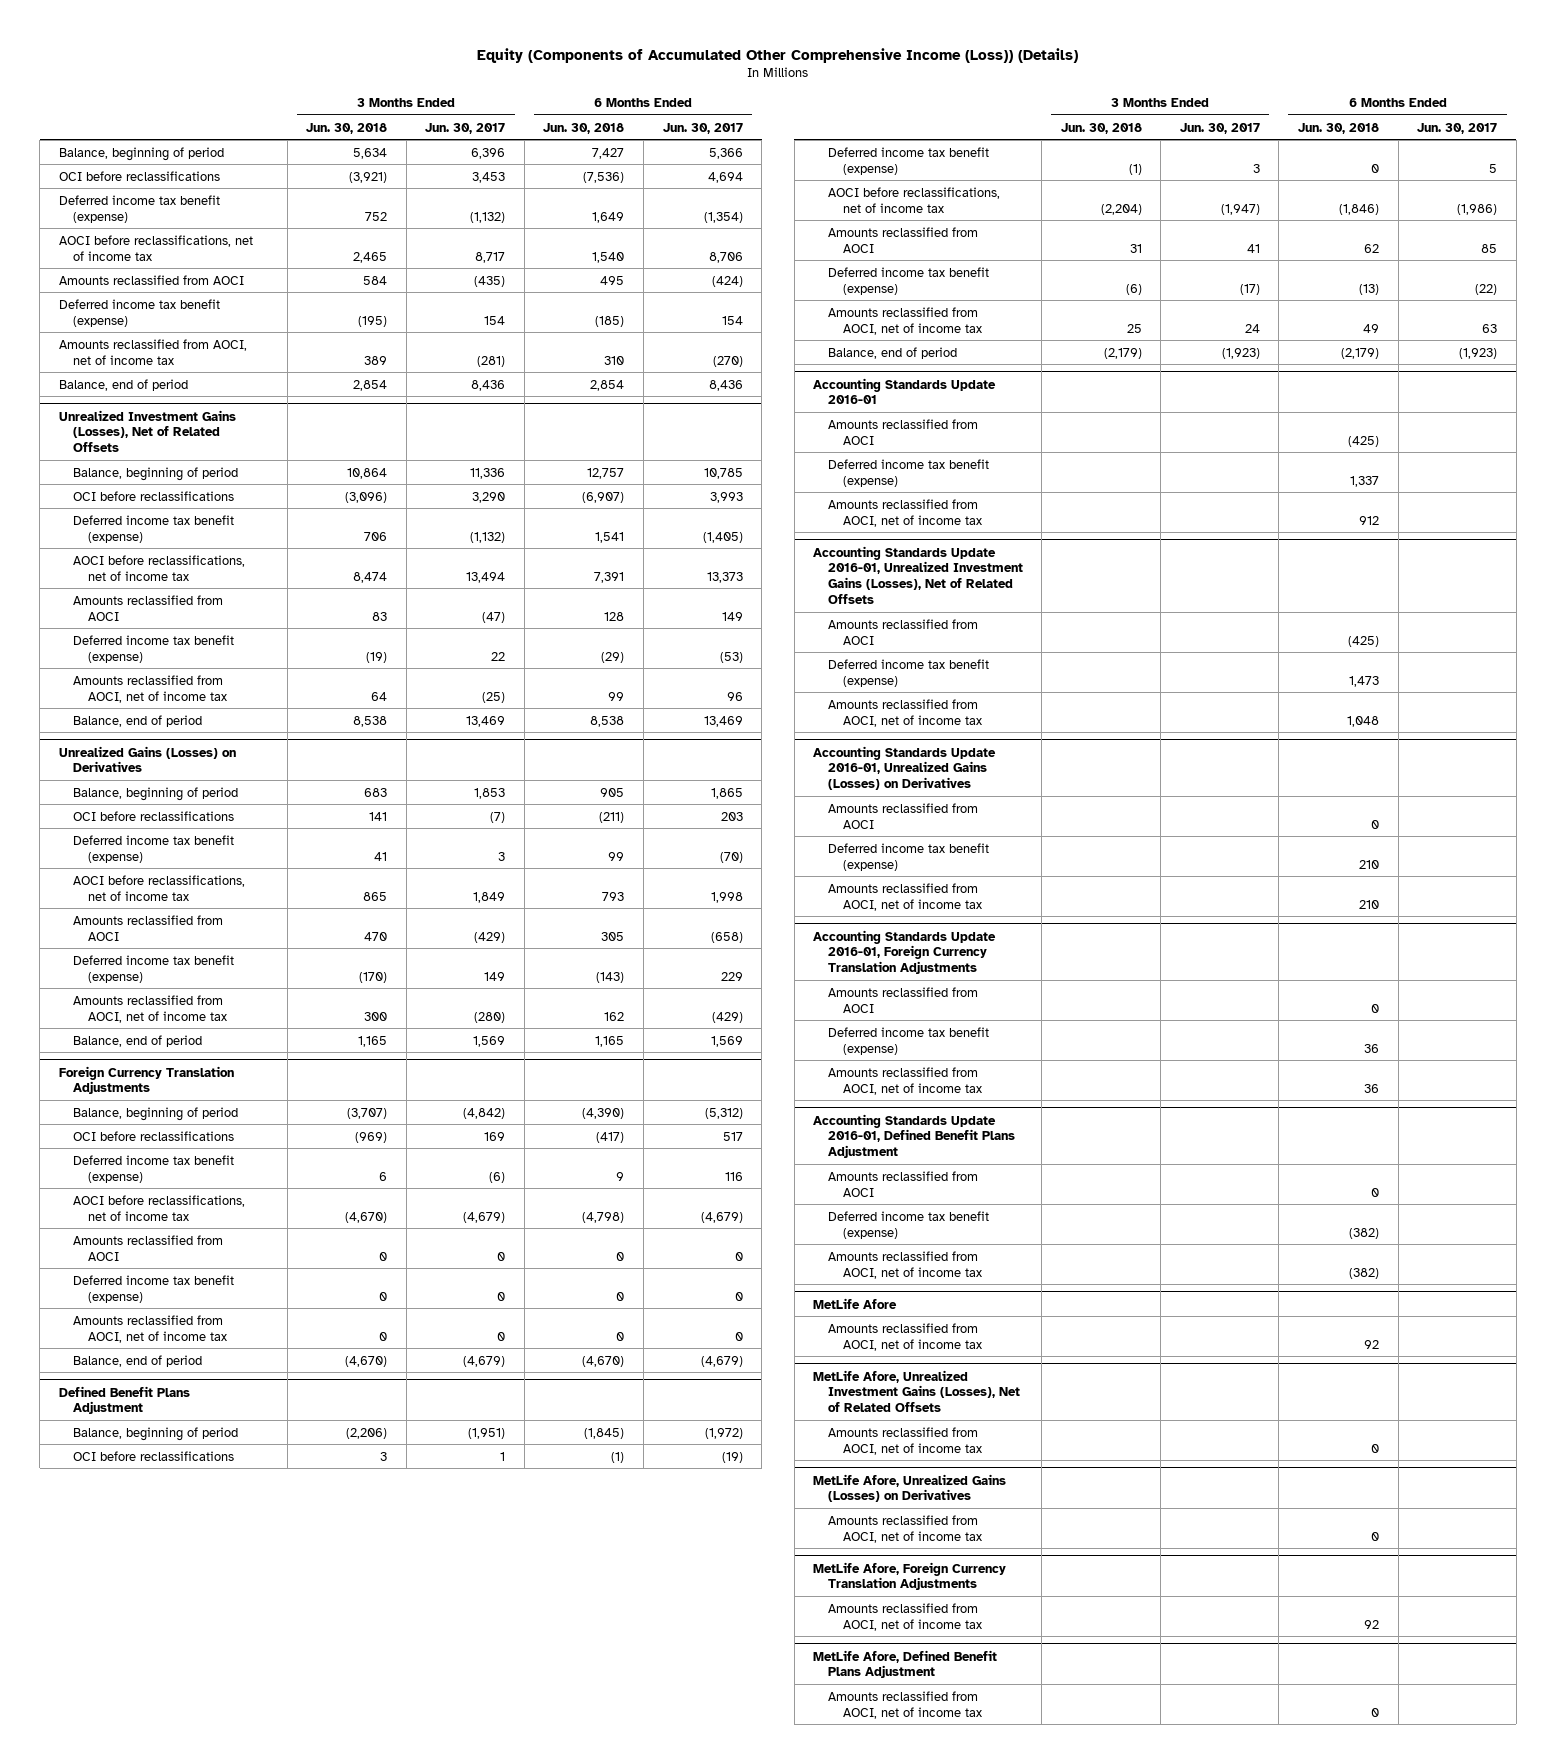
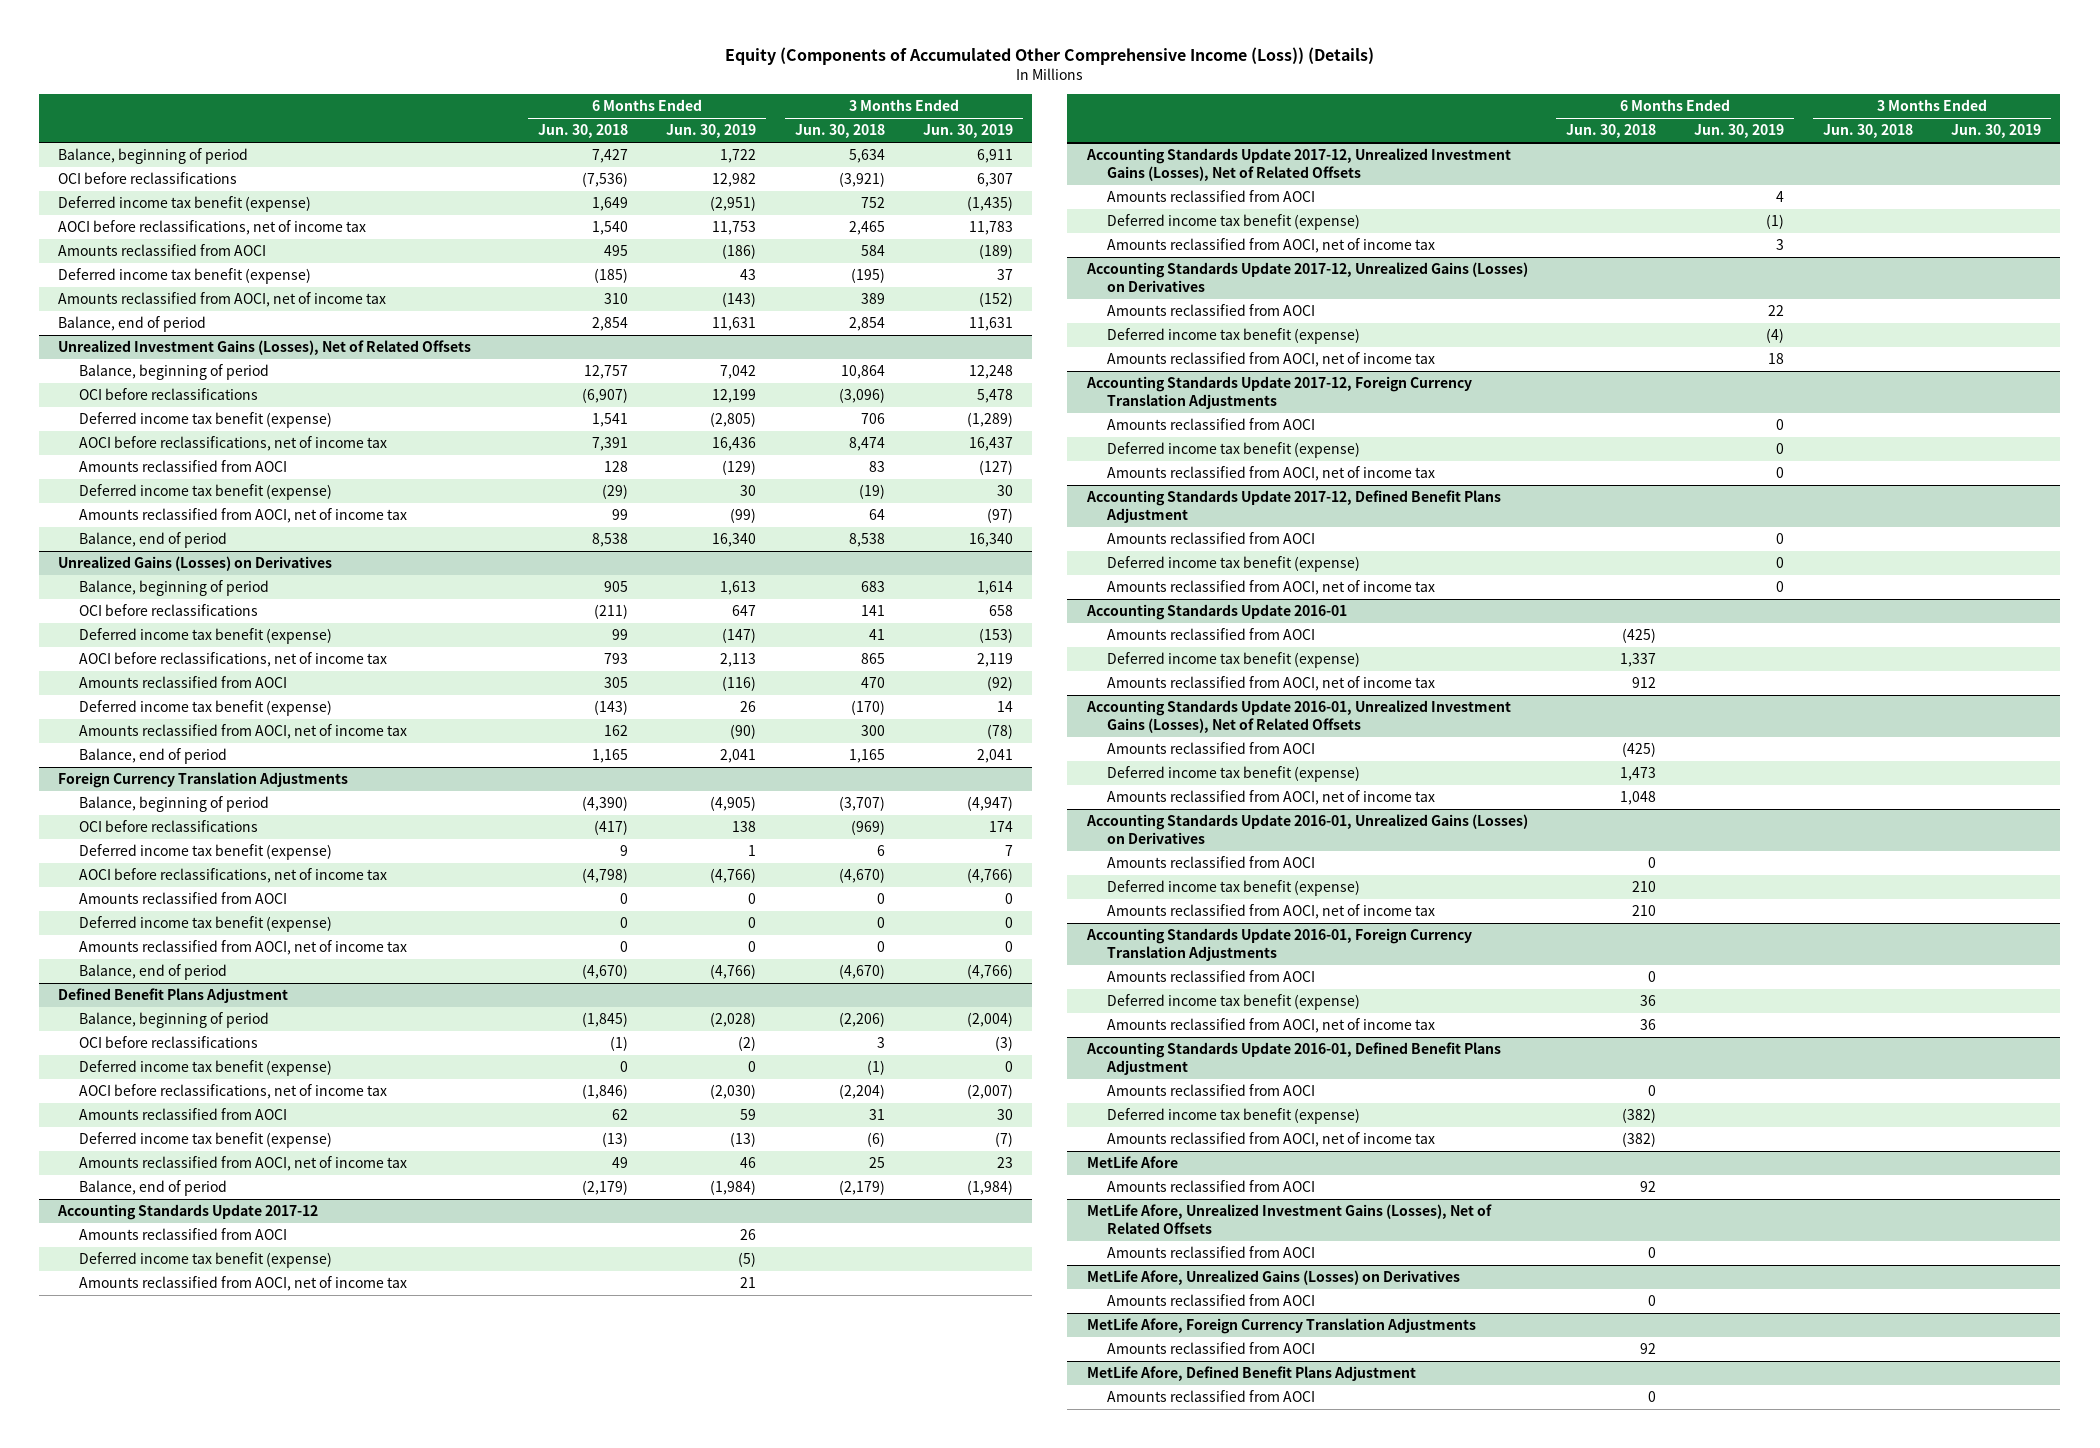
[425,122,506,134] Jun. 30, 2017 -> none
[662,122,743,134] Jun. 30, 2017 -> none
none -> [666,124,757,139] Jun. 30, 2019
none -> [923,124,1014,139] Jun. 30, 2019
none -> [57,1204,319,1221] Accounting Standards Update 2017-12
none -> [78,1228,287,1241] Amounts reclassified from AOCI
none -> [78,1252,332,1269] Deferred income tax benefit (expense)
none -> [78,1276,407,1292] Amounts reclassified from AOCI, net of income tax
none -> [1085,148,1511,181] Accounting Standards Update 2017-12, Unrealized Investment Gains (Losses), Net of Related Offsets
none -> [1107,190,1316,203] Amounts reclassified from AOCI
none -> [1107,214,1361,231] Deferred income tax benefit (expense)
none -> [1107,238,1436,254] Amounts reclassified from AOCI, net of income tax
none -> [1085,262,1528,292] Accounting Standards Update 2017-12, Unrealized Gains (Losses) on Derivatives
none -> [1107,304,1316,317] Amounts reclassified from AOCI
none -> [1107,328,1361,345] Deferred income tax benefit (expense)
none -> [1107,352,1436,368] Amounts reclassified from AOCI, net of income tax
none -> [1085,376,1472,409] Accounting Standards Update 2017-12, Foreign Currency Translation Adjustments
none -> [1107,418,1316,431] Amounts reclassified from AOCI
none -> [1107,442,1361,459] Deferred income tax benefit (expense)
none -> [1107,466,1436,482] Amounts reclassified from AOCI, net of income tax
none -> [1085,490,1501,523] Accounting Standards Update 2017-12, Defined Benefit Plans Adjustment
none -> [1107,532,1316,545] Amounts reclassified from AOCI
none -> [1107,556,1361,573] Deferred income tax benefit (expense)
none -> [1107,580,1436,596] Amounts reclassified from AOCI, net of income tax
[827,1322,982,1351] Amounts reclassified from AOCI, net of income tax -> [1107,1180,1316,1193] Amounts reclassified from AOCI
[827,1426,982,1455] Amounts reclassified from AOCI, net of income tax -> [1107,1246,1316,1259] Amounts reclassified from AOCI
[827,1514,982,1543] Amounts reclassified from AOCI, net of income tax -> [1107,1294,1316,1307] Amounts reclassified from AOCI
[827,1602,982,1631] Amounts reclassified from AOCI, net of income tax -> [1107,1342,1316,1355] Amounts reclassified from AOCI
[827,1690,982,1719] Amounts reclassified from AOCI, net of income tax -> [1107,1390,1316,1403] Amounts reclassified from AOCI

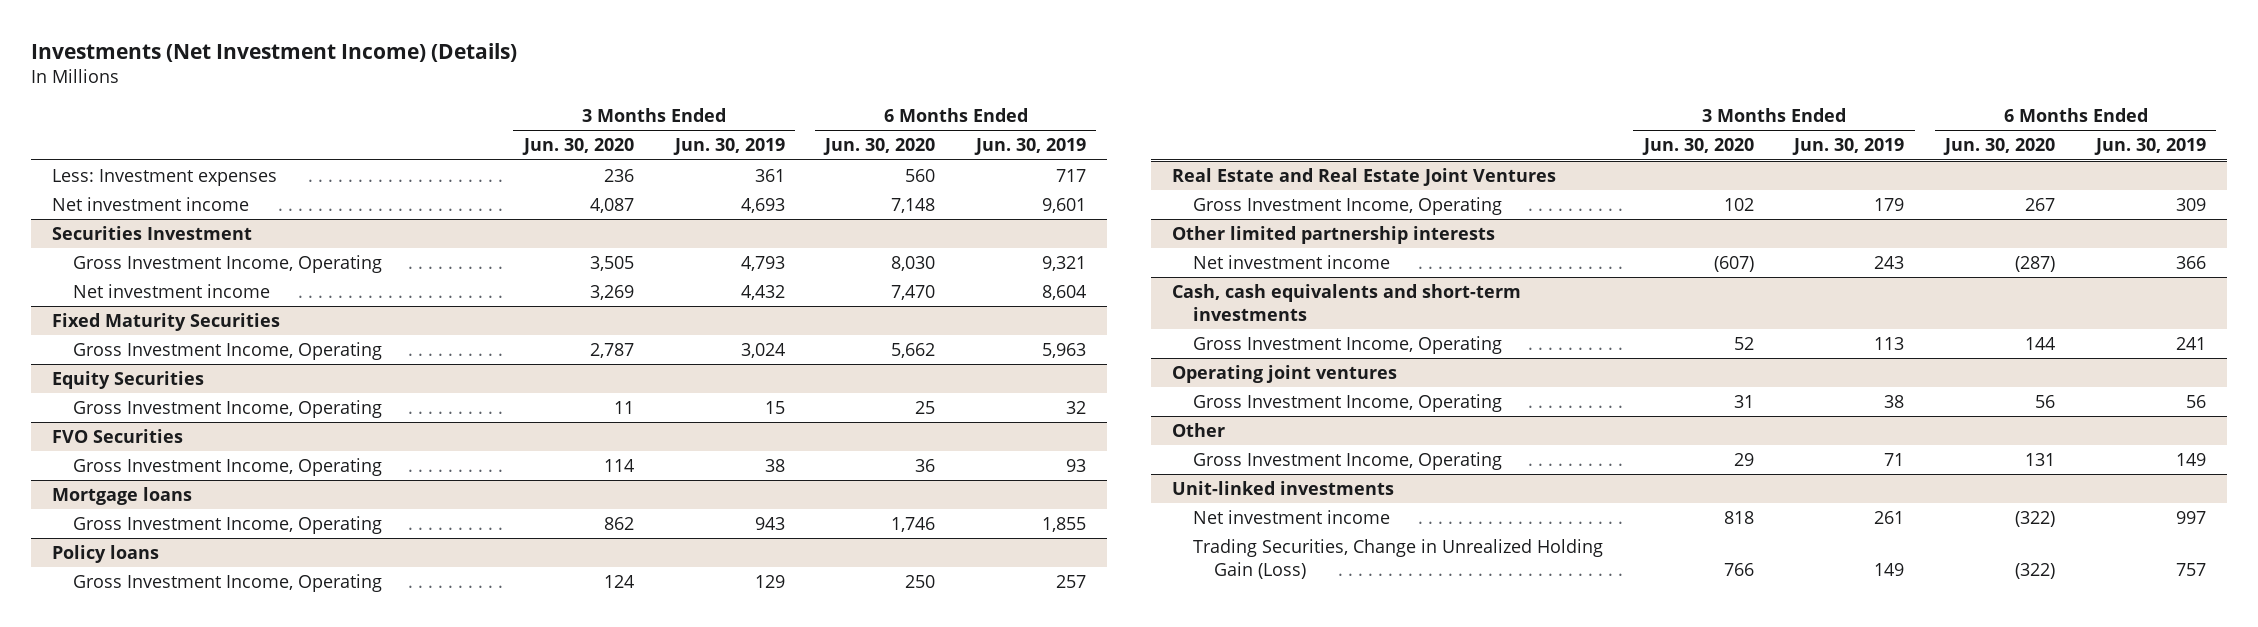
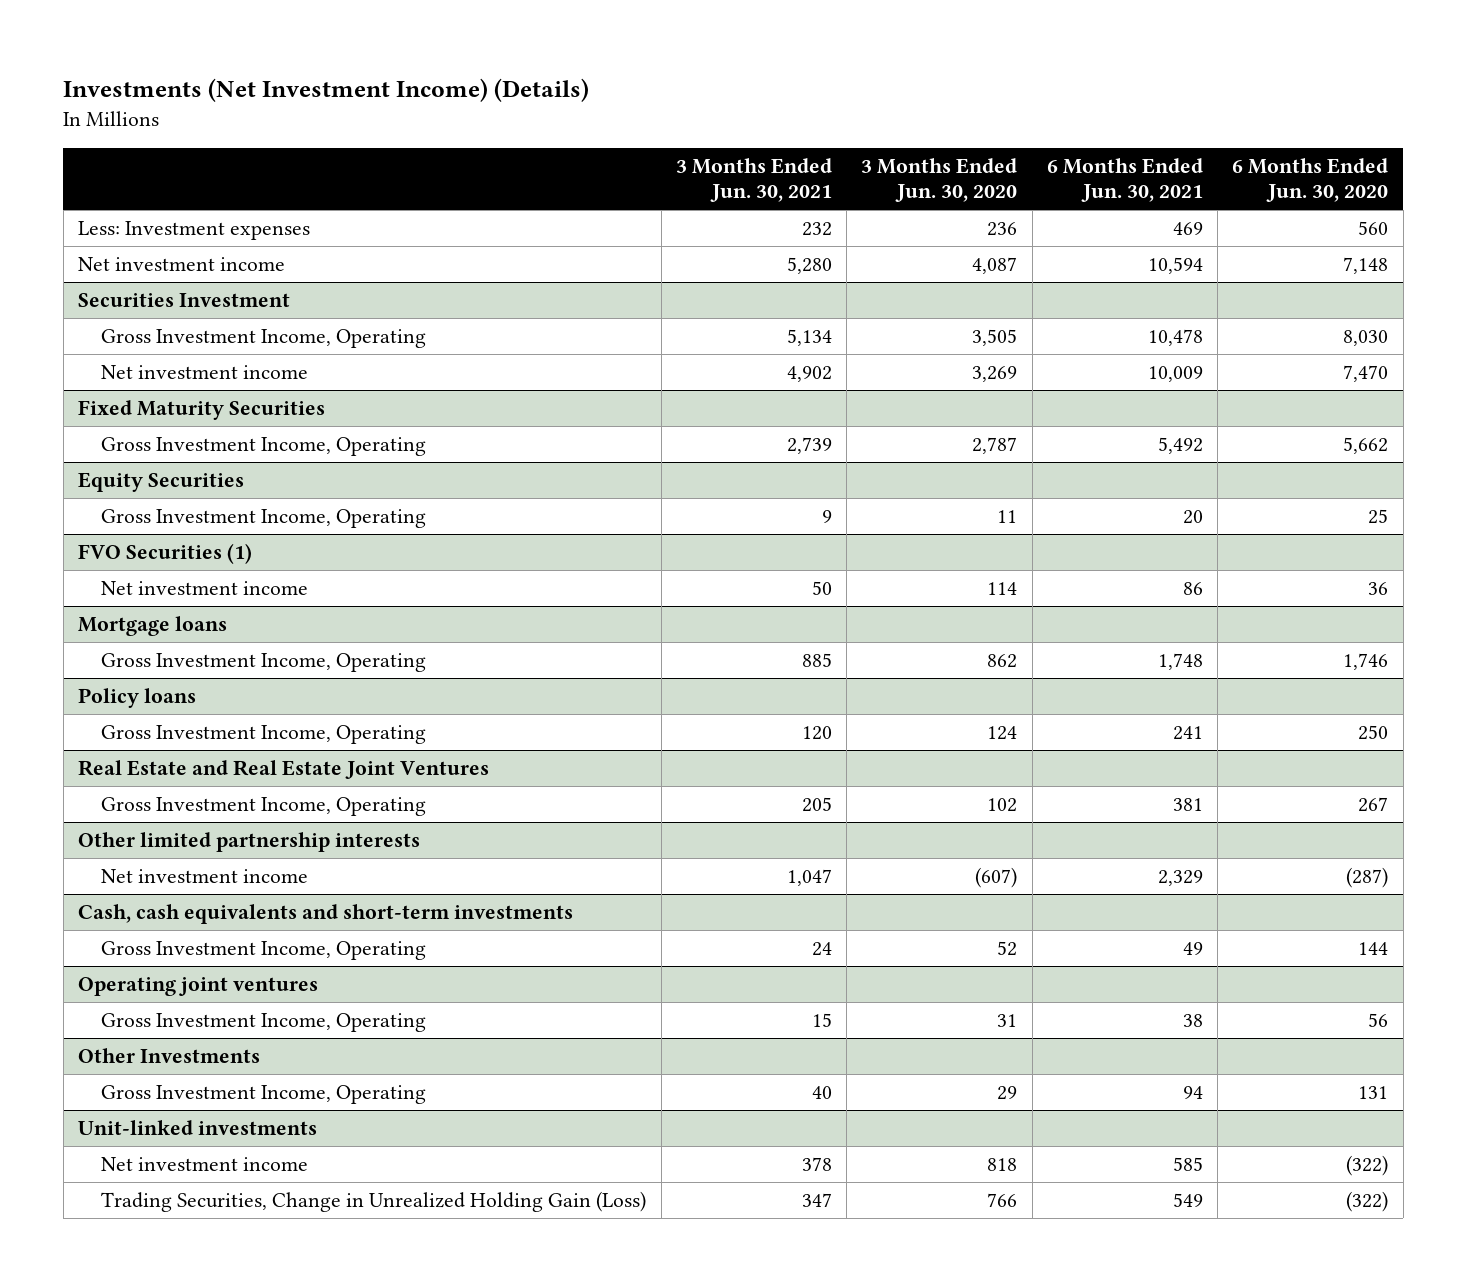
[672,138,785,156] Jun. 30, 2019 -> none
[974,138,1087,156] Jun. 30, 2019 -> none
none -> [675,157,832,203] 3 Months Ended Jun. 30, 2021
none -> [1046,157,1203,203] 6 Months Ended Jun. 30, 2021
[51,429,183,444] FVO Securities -> [78,542,253,564] FVO Securities (1)
[72,458,382,477] Gross Investment Income, Operating -> [101,580,309,595] Net investment income
[1171,423,1225,438] Other -> [78,1047,261,1063] Other Investments

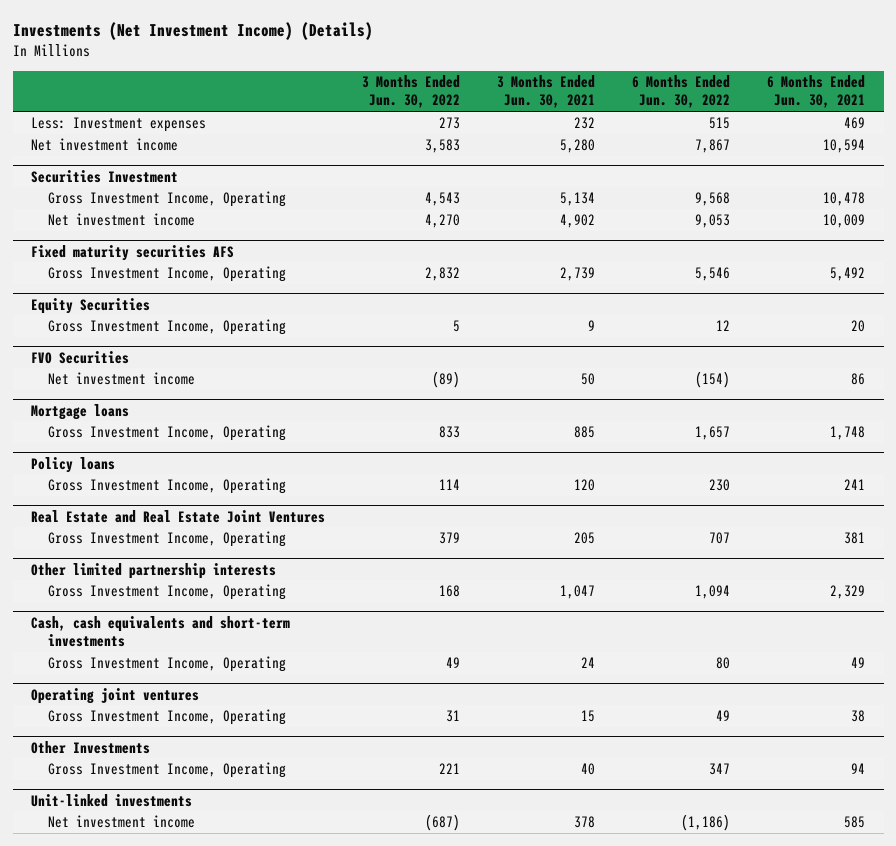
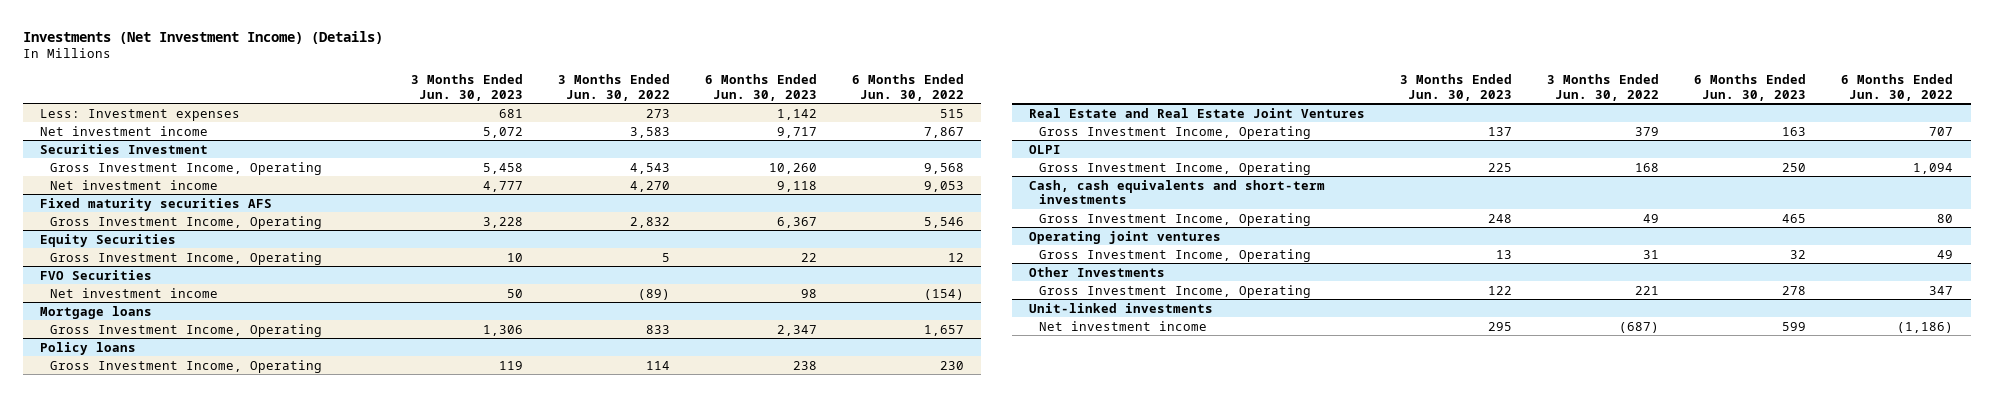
[497,74,596,109] 3 Months Ended Jun. 30, 2021 -> none
[767,74,866,109] 6 Months Ended Jun. 30, 2021 -> none
none -> [411,74,524,101] 3 Months Ended Jun. 30, 2023
none -> [704,74,817,101] 6 Months Ended Jun. 30, 2023
[31,562,277,579] Other limited partnership interests -> [1029,144,1062,154] OLPI

